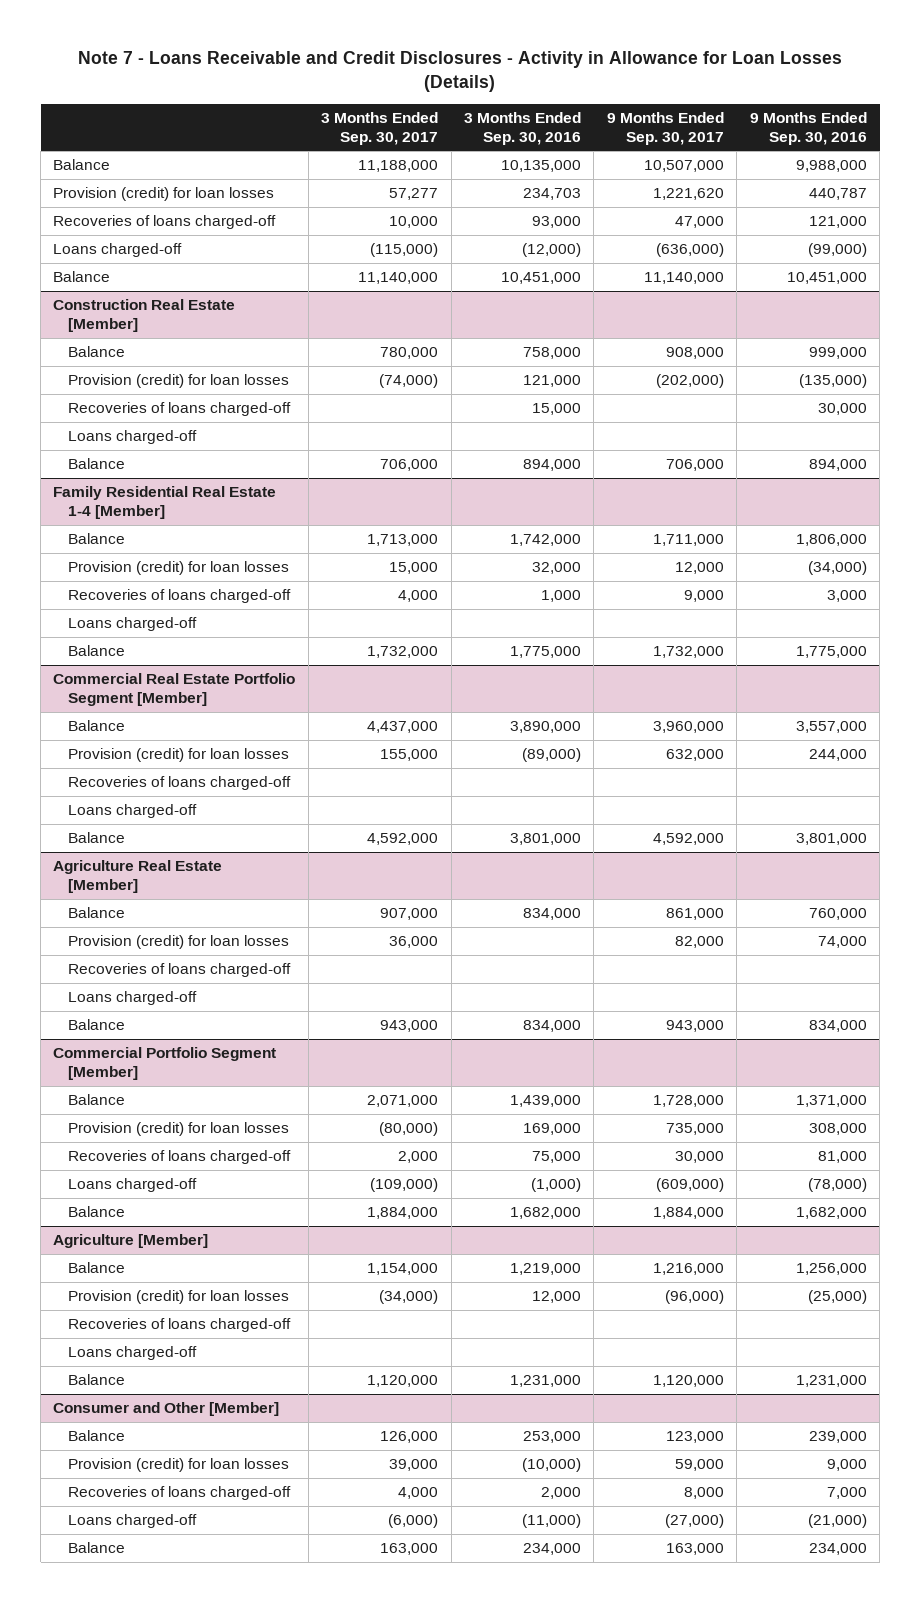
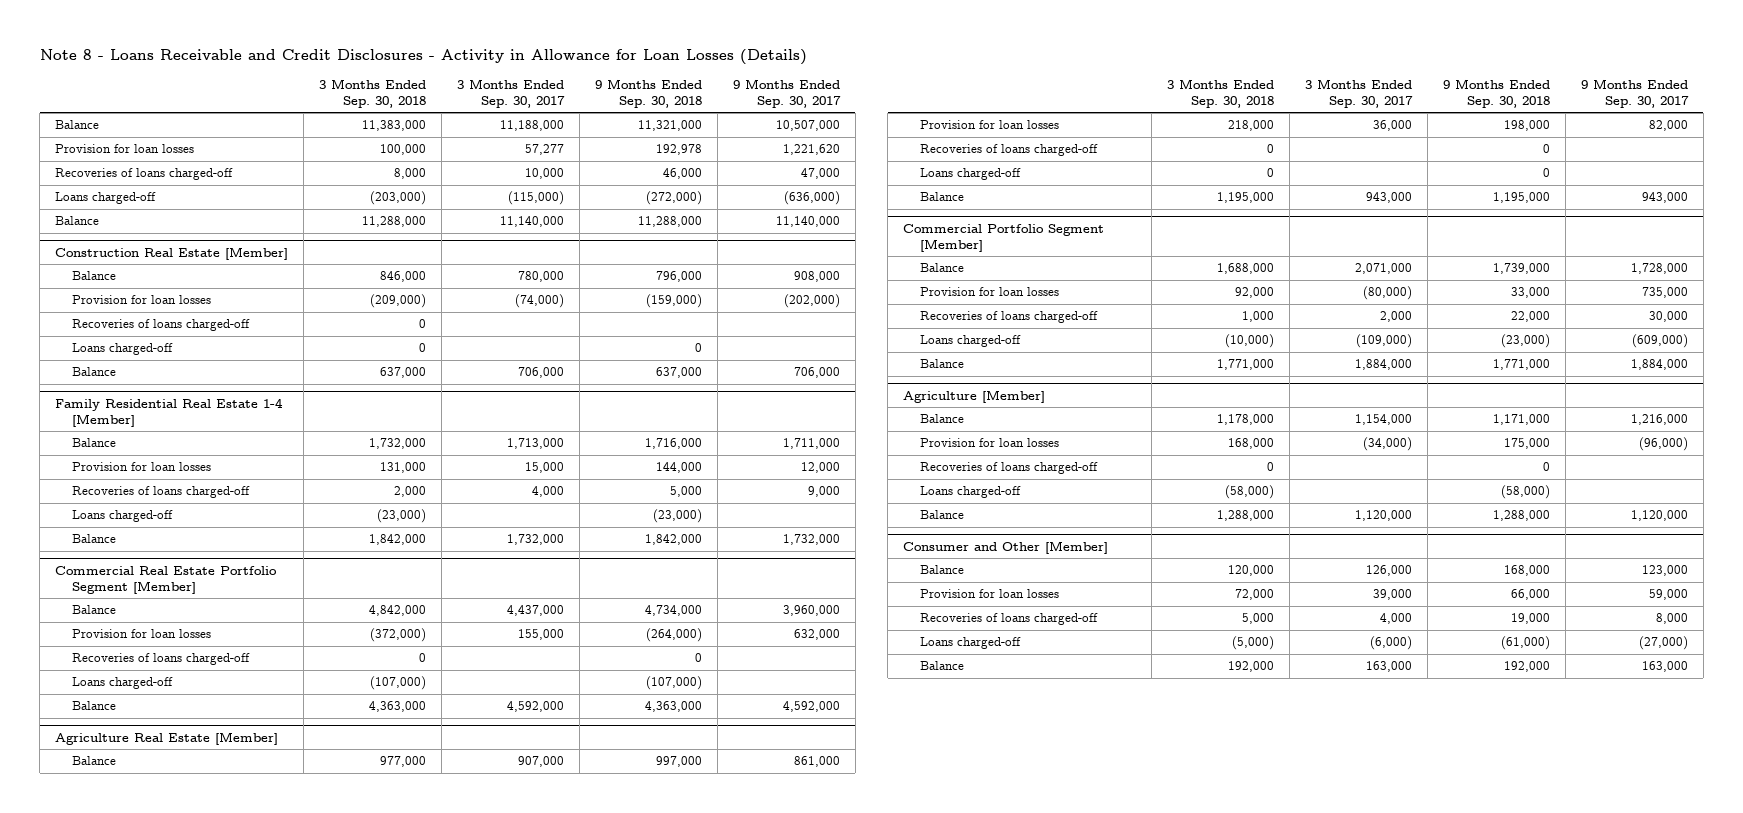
[78,51,843,93] Note 7 - Loans Receivable and Credit Disclosures - Activity in Allowance for Loan Losses (Details) -> [39,48,807,65] Note 8 - Loans Receivable and Credit Disclosures - Activity in Allowance for Loan Losses (Details)
[464,111,582,145] 3 Months Ended Sep. 30, 2016 -> none
[749,111,867,145] 9 Months Ended Sep. 30, 2016 -> none
none -> [318,78,426,108] 3 Months Ended Sep. 30, 2018
none -> [594,78,702,108] 9 Months Ended Sep. 30, 2018
[53,187,275,202] Provision (credit) for loan losses -> [54,144,194,154] Provision for loan losses
[67,374,289,389] Provision (credit) for loan losses -> [71,295,211,305] Provision for loan losses
[67,561,289,576] Provision (credit) for loan losses -> [71,462,211,472] Provision for loan losses
[67,748,289,763] Provision (credit) for loan losses -> [71,629,211,639] Provision for loan losses
[67,935,289,950] Provision (credit) for loan losses -> [920,120,1060,130] Provision for loan losses
[67,1122,289,1137] Provision (credit) for loan losses -> [920,287,1060,297] Provision for loan losses
[67,1290,289,1305] Provision (credit) for loan losses -> [920,438,1060,448] Provision for loan losses
[67,1458,289,1473] Provision (credit) for loan losses -> [920,589,1060,599] Provision for loan losses

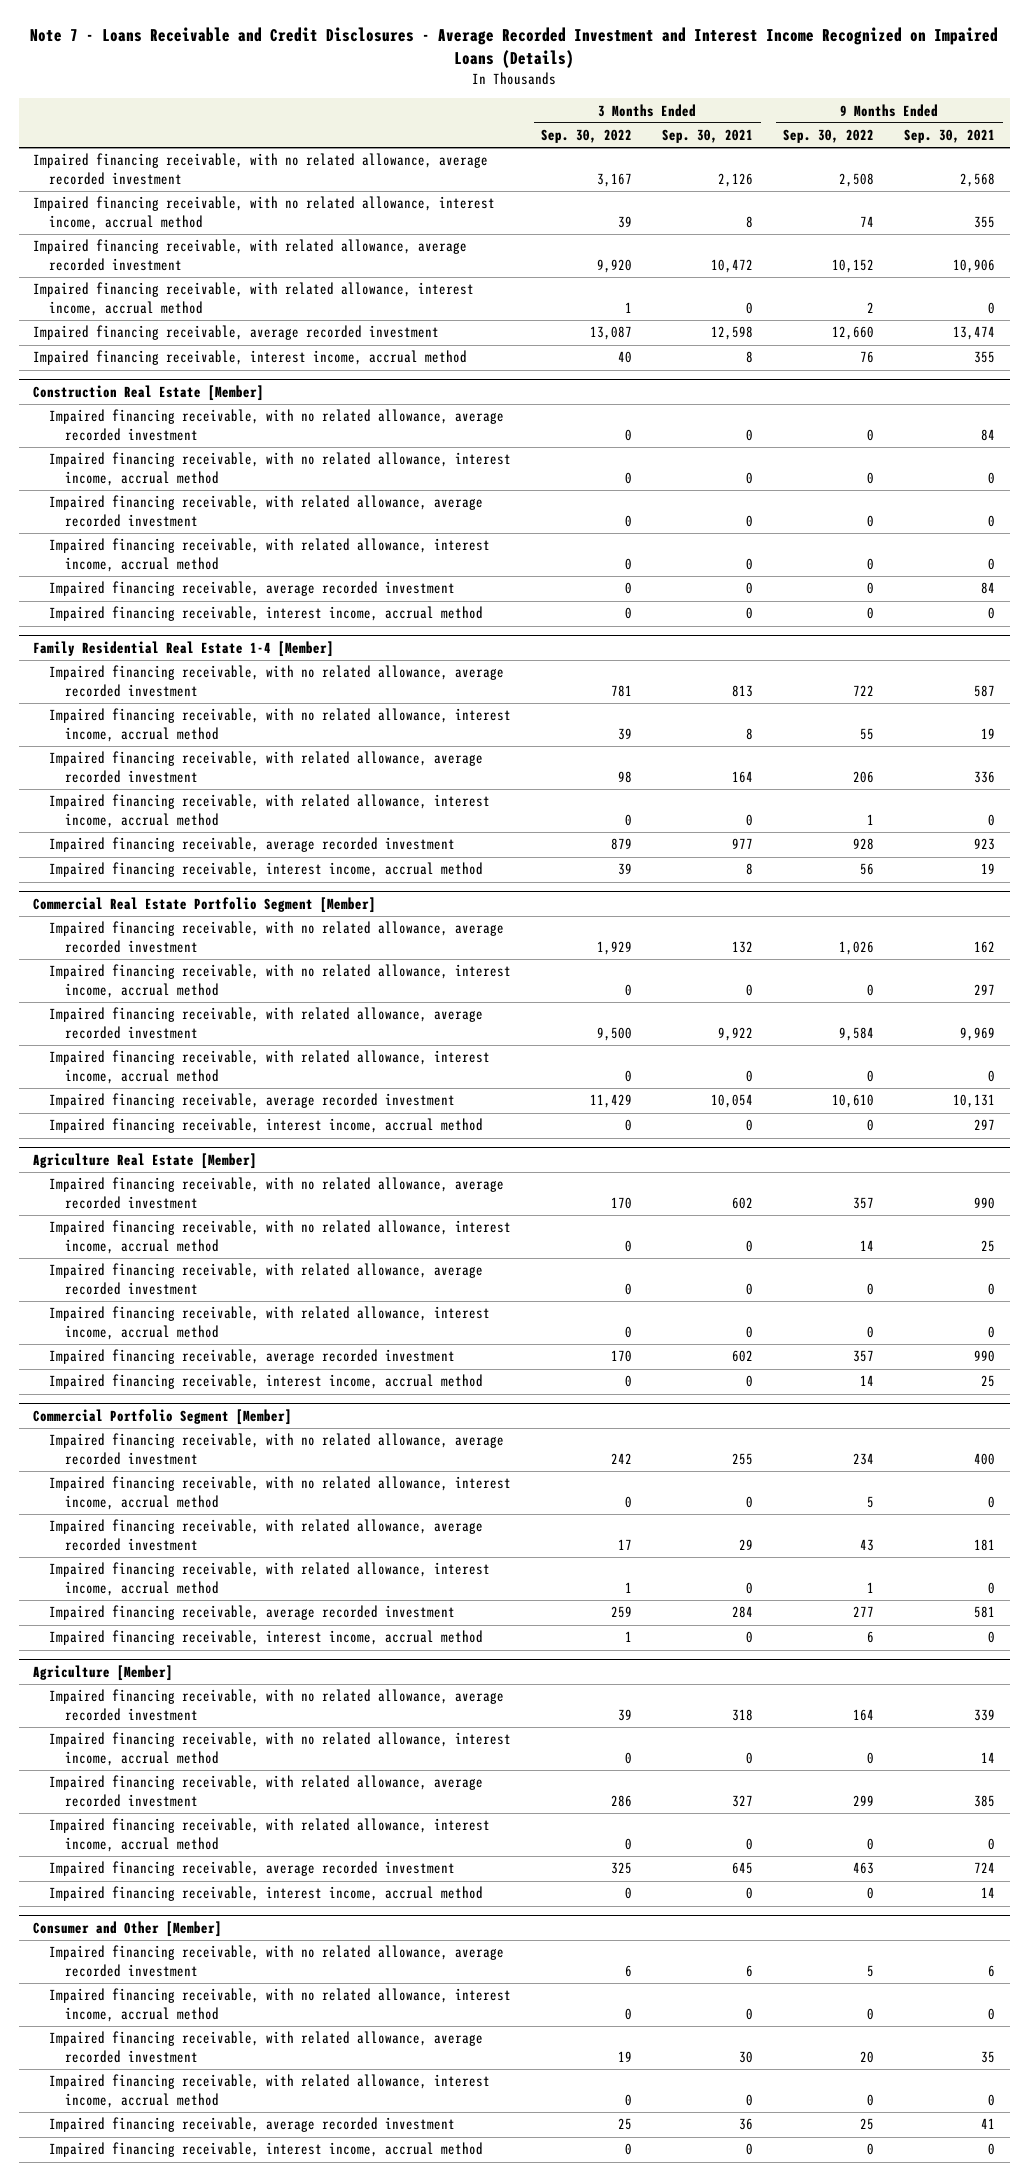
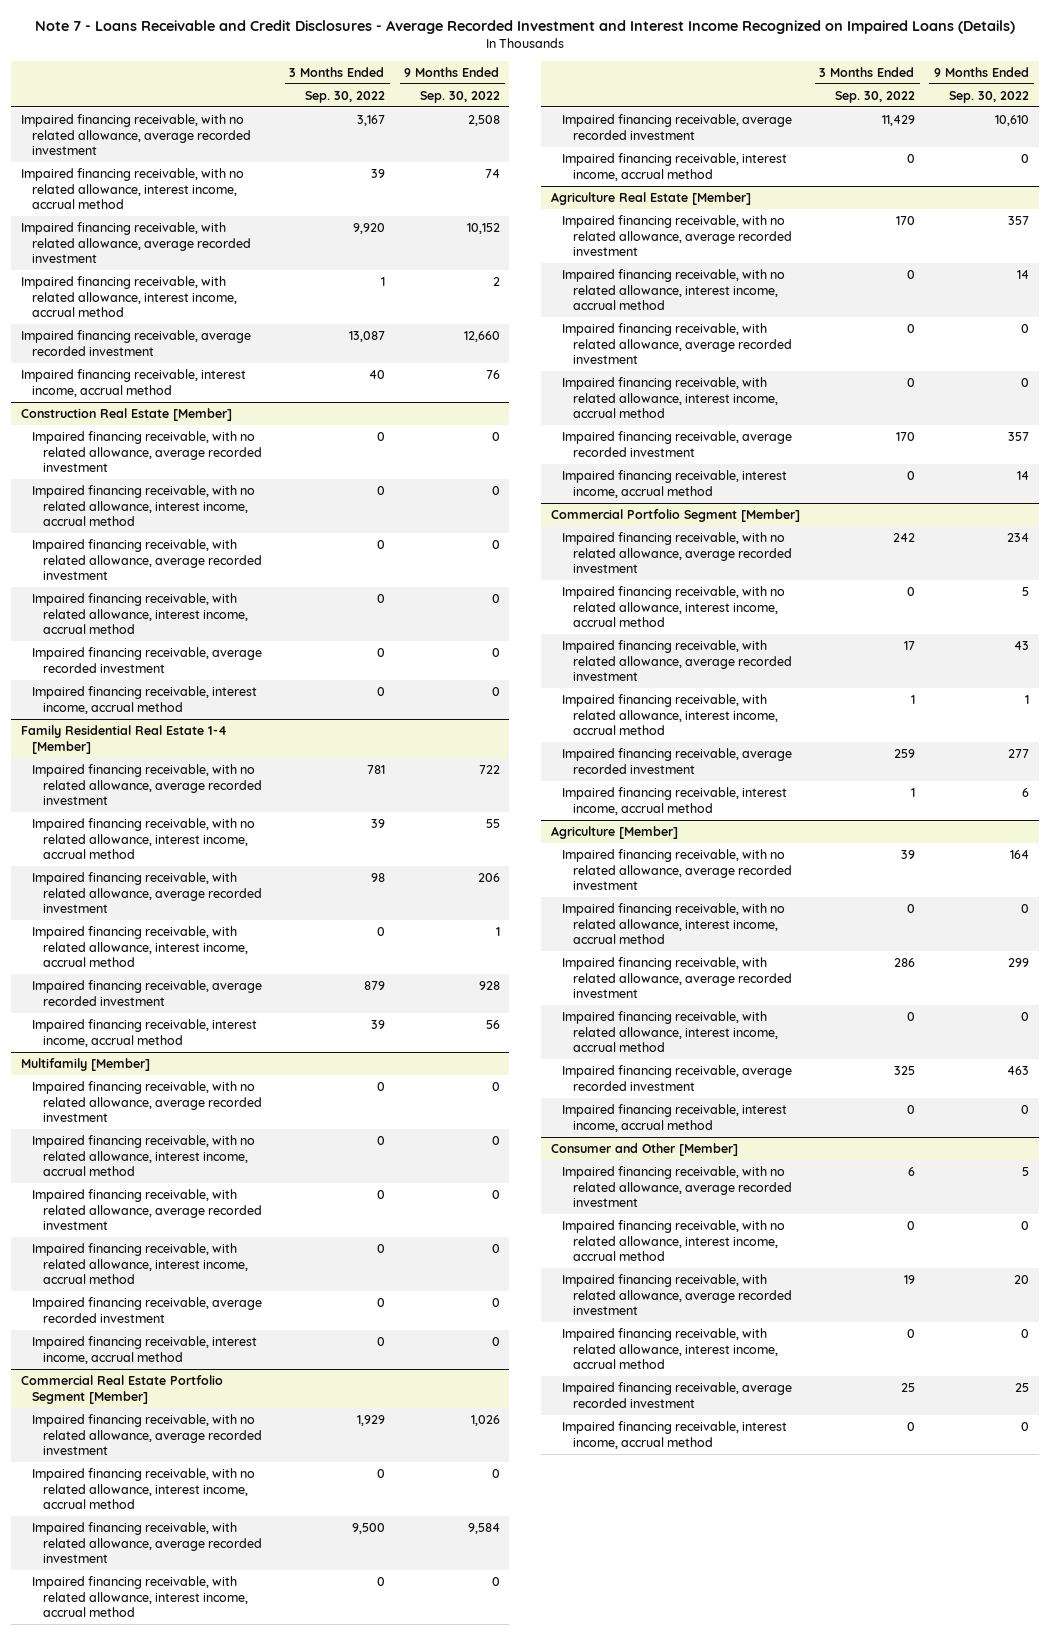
[662,129,754,144] Sep. 30, 2021 -> none
[904,129,996,144] Sep. 30, 2021 -> none
none -> [21,1057,151,1071] Multifamily [Member]
none -> [31,1080,262,1123] Impaired financing receivable, with no related allowance, average recorded investment
none -> [31,1134,255,1177] Impaired financing receivable, with no related allowance, interest income, accrual method
none -> [31,1188,262,1231] Impaired financing receivable, with related allowance, average recorded investment
none -> [31,1242,248,1285] Impaired financing receivable, with related allowance, interest income, accrual method
none -> [31,1296,262,1323] Impaired financing receivable, average recorded investment
none -> [31,1335,257,1364] Impaired financing receivable, interest income, accrual method

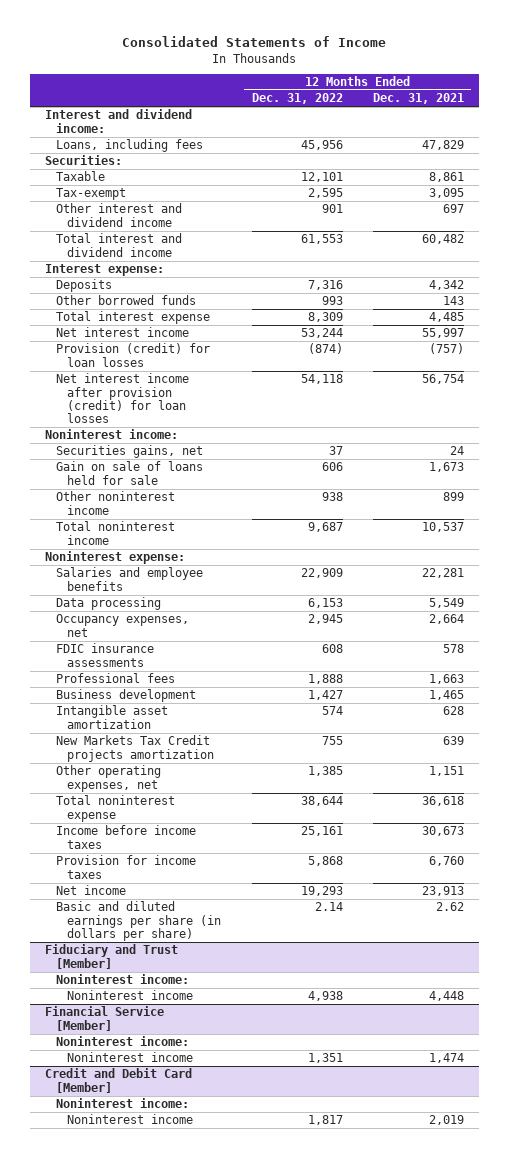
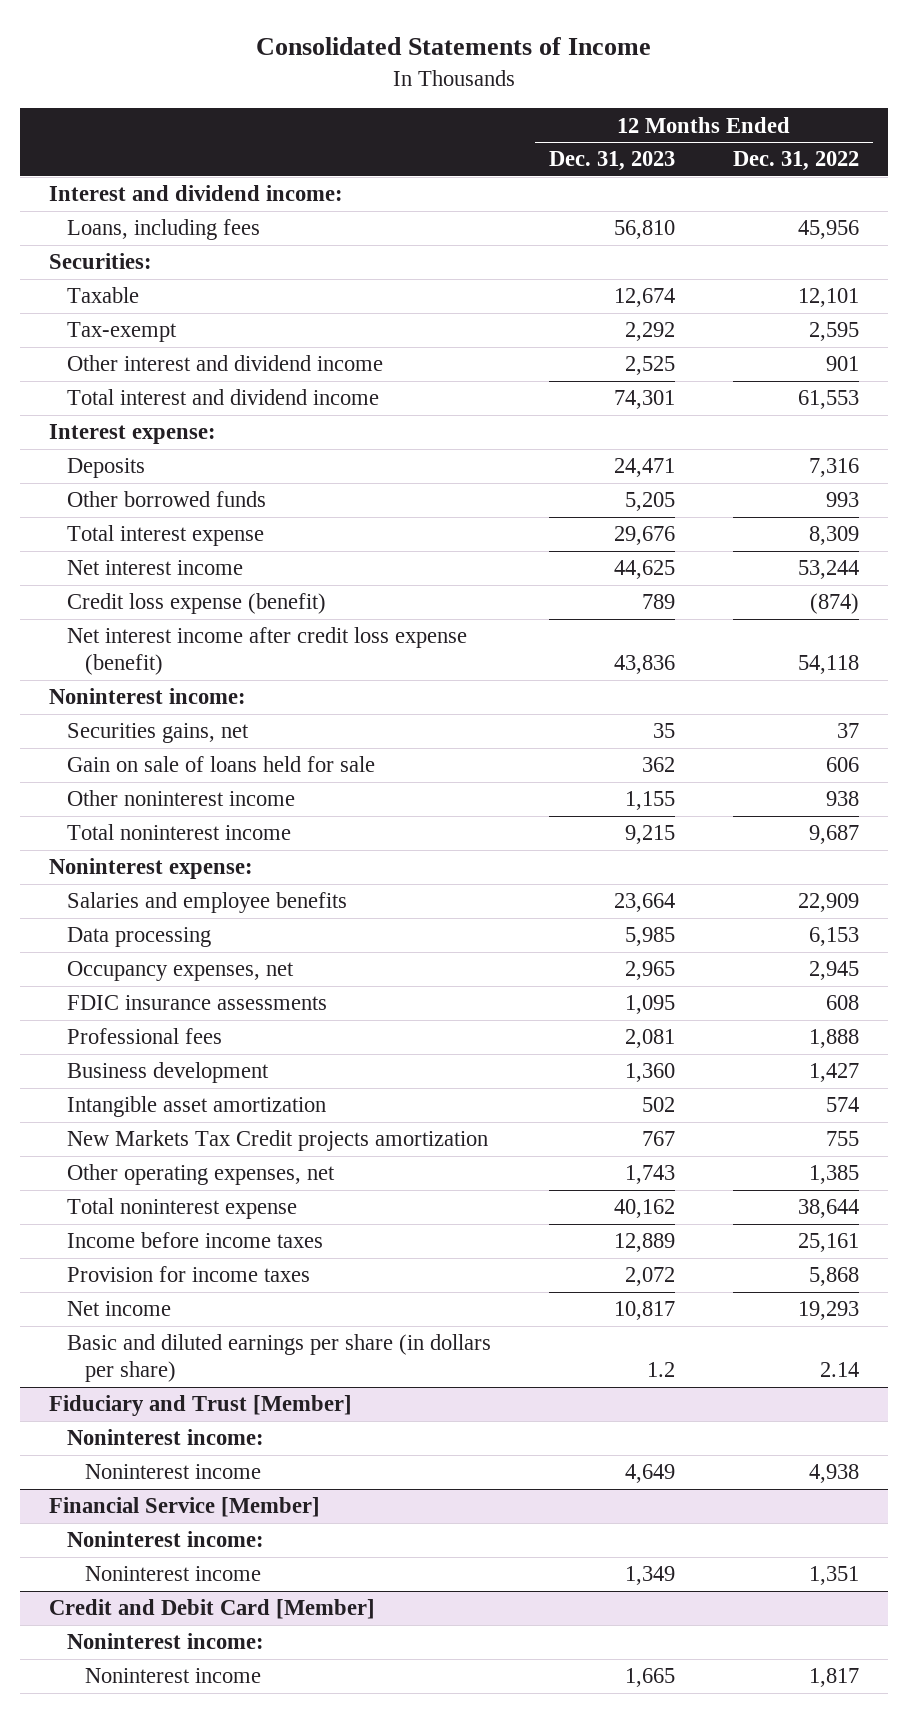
[372,93,464,105] Dec. 31, 2021 -> none
none -> [549,151,676,172] Dec. 31, 2023
[56,343,211,367] Provision (credit) for loan losses -> [67,593,327,615] Credit loss expense (benefit)
[56,373,190,424] Net interest income after provision (credit) for loan losses -> [67,627,468,676] Net interest income after credit loss expense (benefit)

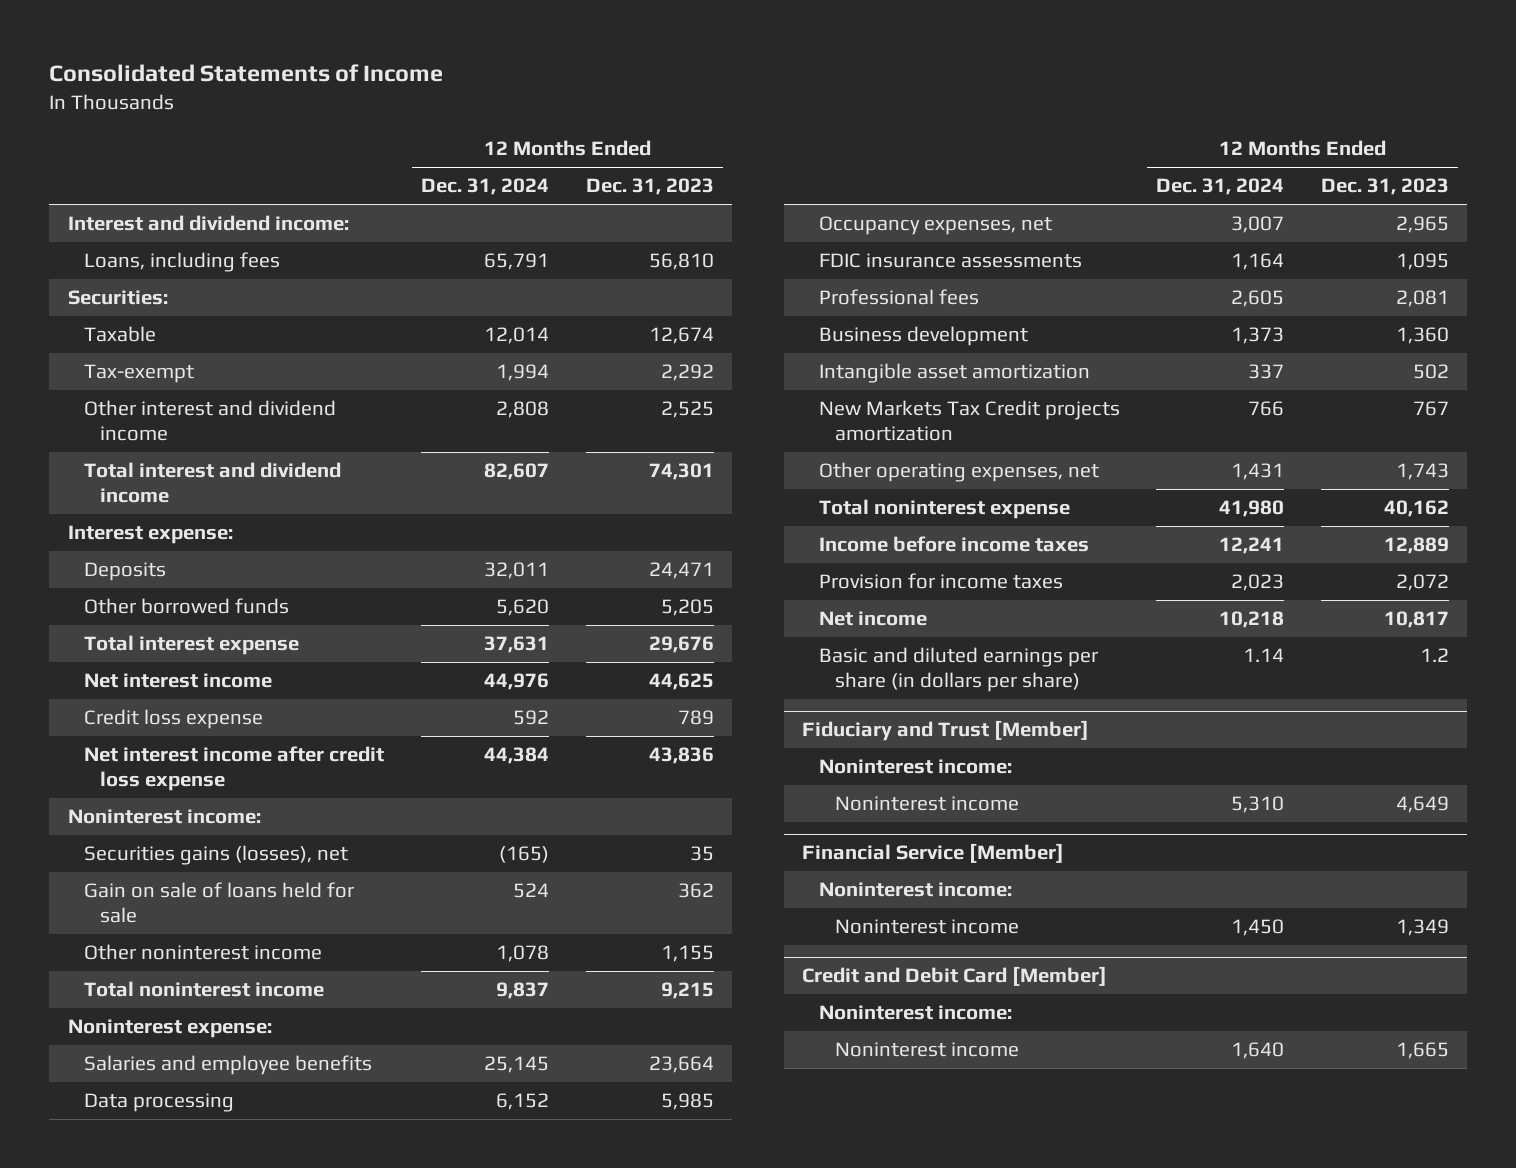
[732,151,859,172] Dec. 31, 2022 -> none
none -> [421,178,550,196] Dec. 31, 2024
[67,593,327,615] Credit loss expense (benefit) -> [83,709,263,730] Credit loss expense
[67,627,468,676] Net interest income after credit loss expense (benefit) -> [83,746,384,791] Net interest income after credit loss expense
[67,723,250,744] Securities gains, net -> [83,845,348,866] Securities gains (losses), net

